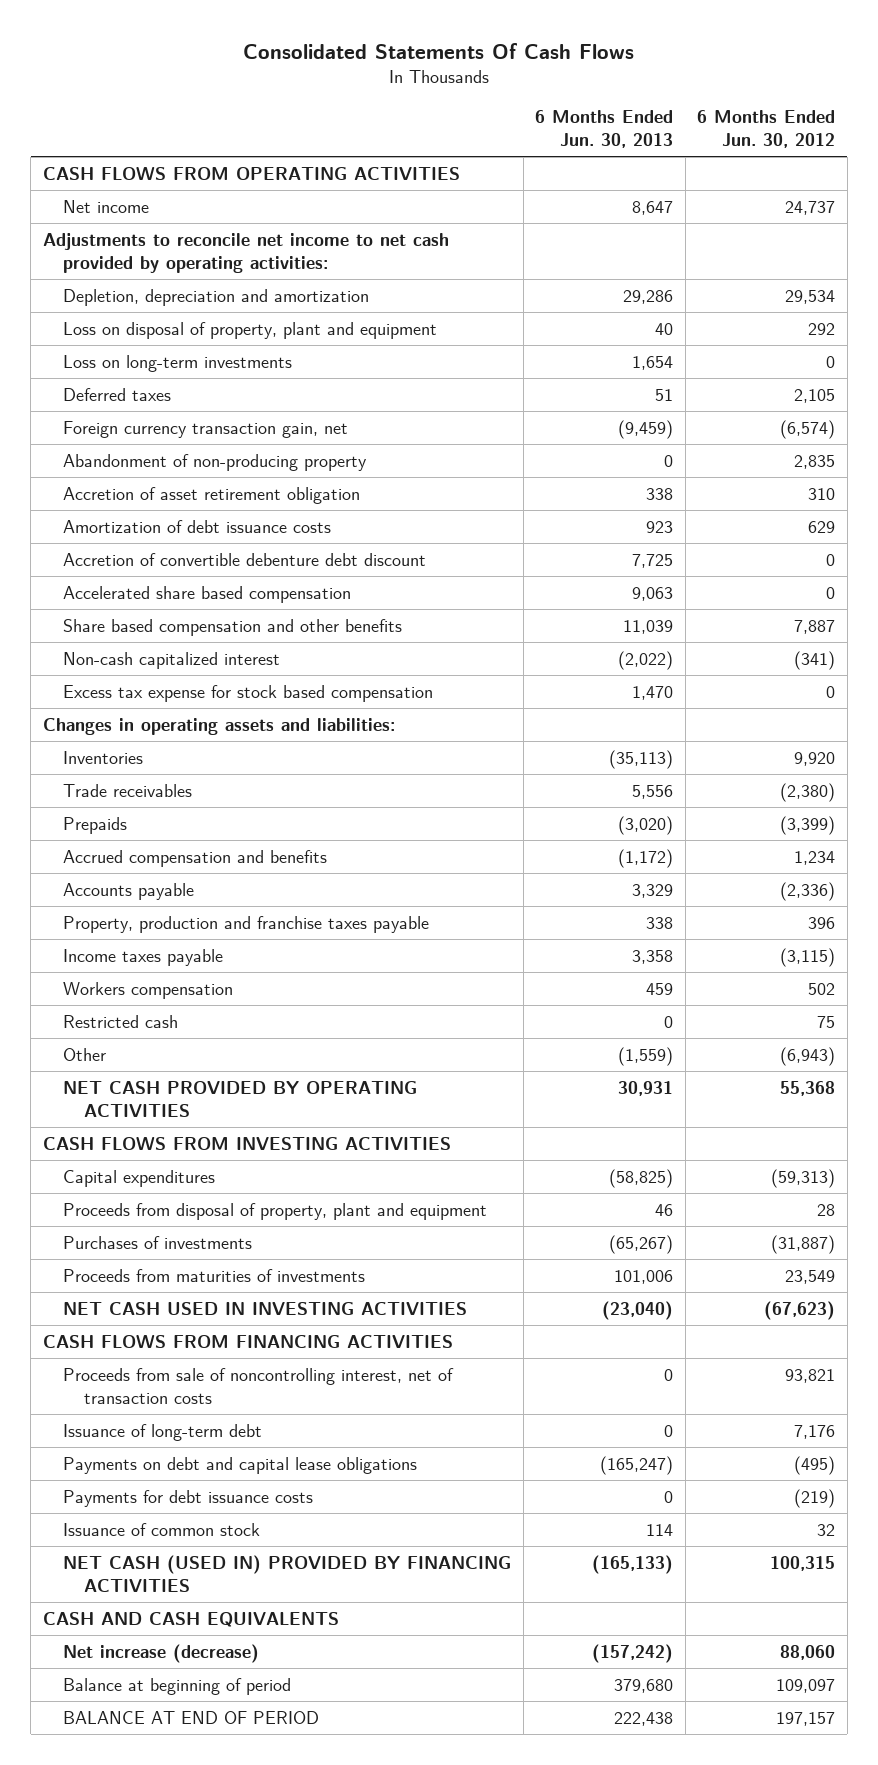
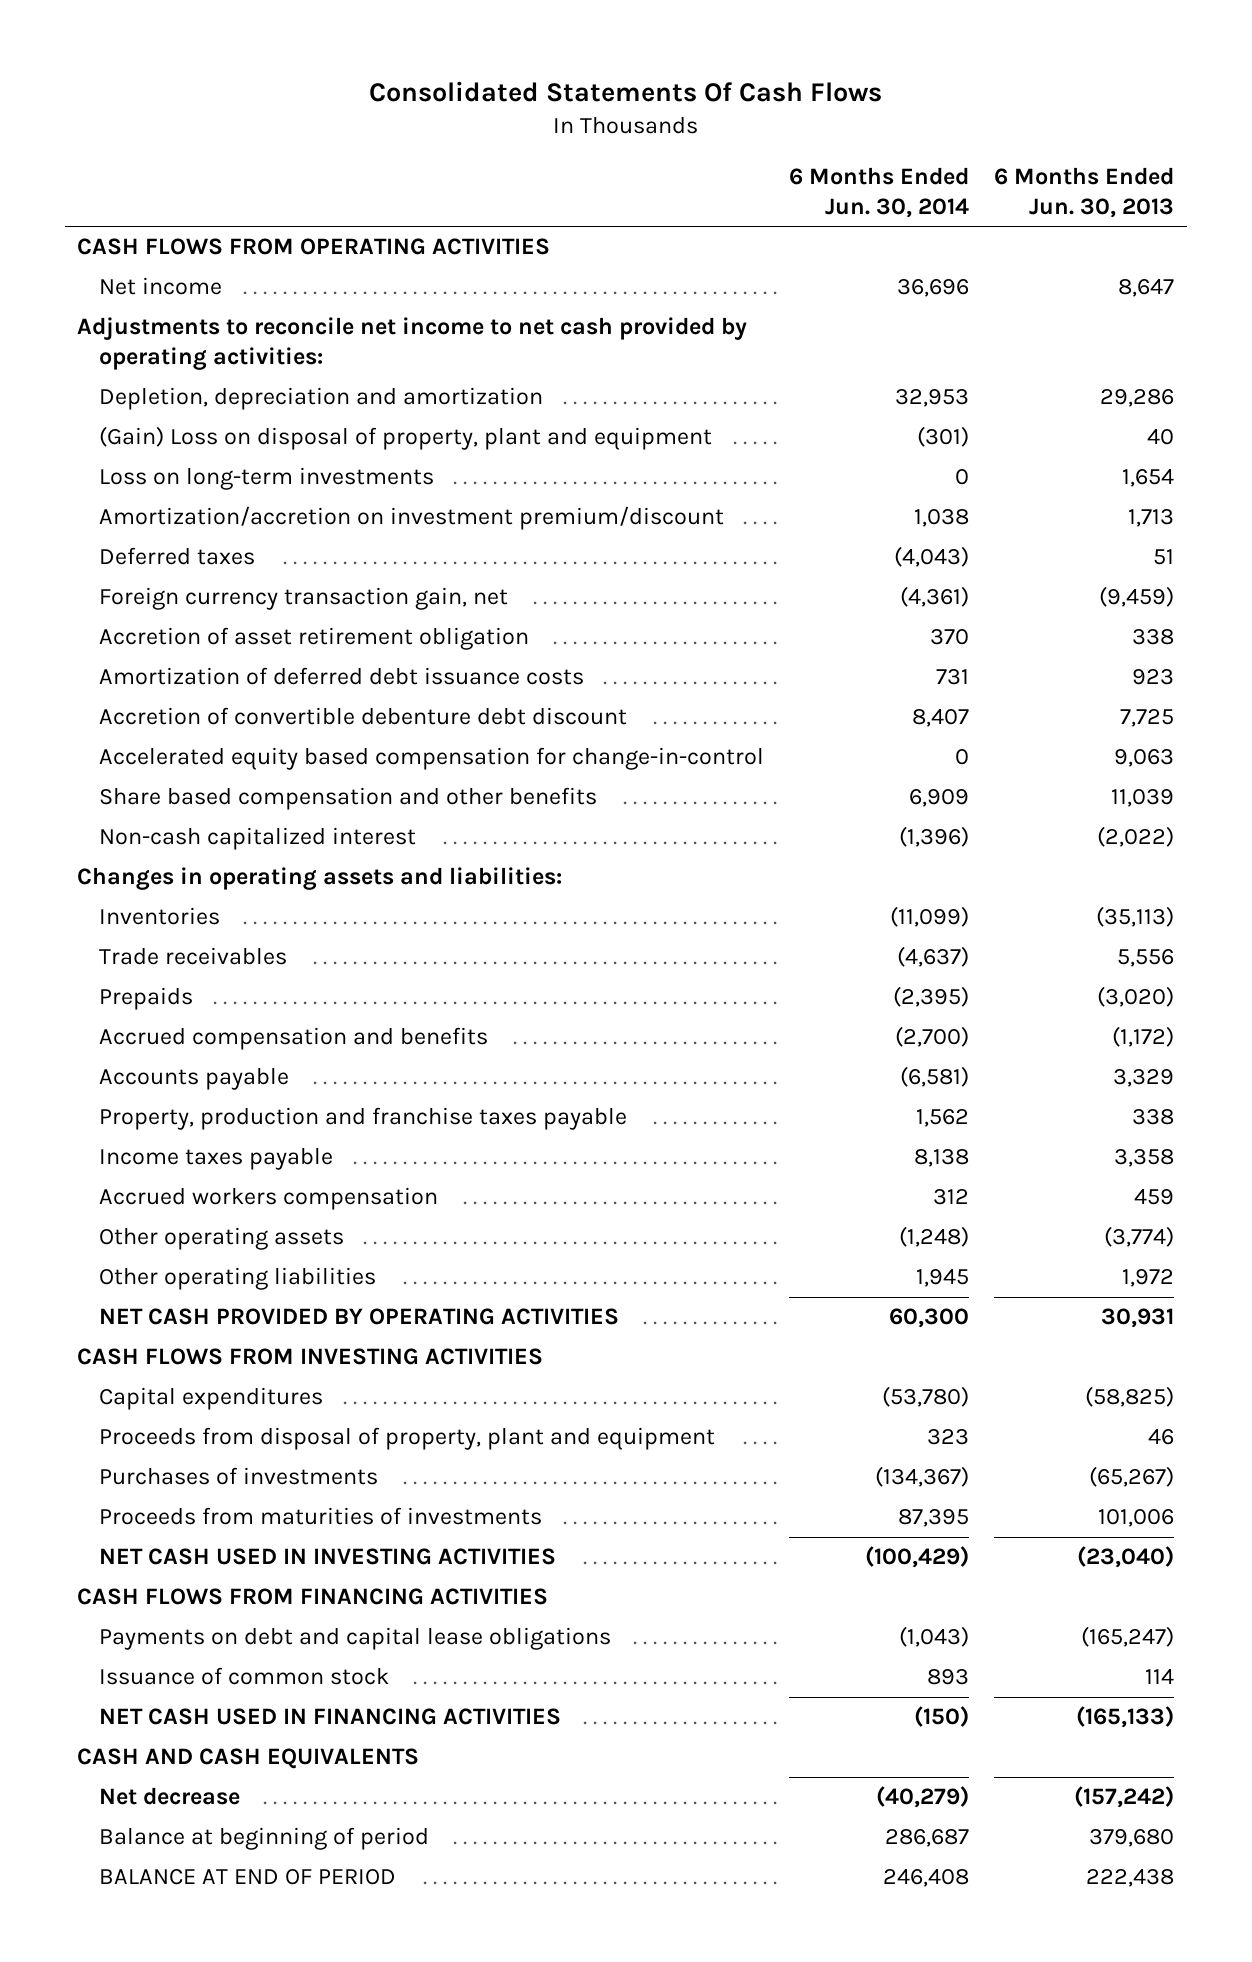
[697,110,836,149] 6 Months Ended Jun. 30, 2012 -> none
none -> [789,166,970,218] 6 Months Ended Jun. 30, 2014
[63,321,438,339] Loss on disposal of property, plant and equipment -> [98,426,712,451] (Gain) Loss on disposal of property, plant and equipment
none -> [98,506,724,531] Amortization/accretion on investment premium/discount
[63,453,368,471] Abandonment of non-producing property -> none
[63,519,332,533] Amortization of debt issuance costs -> [98,667,584,686] Amortization of deferred debt issuance costs
[63,585,352,603] Accelerated share based compensation -> [98,747,764,771] Accelerated equity based compensation for change-in-control
[63,684,434,702] Excess tax expense for stock based compensation -> none
[63,1014,179,1028] Restricted cash -> none
[63,1047,107,1061] Other -> none
[63,981,234,999] Workers compensation -> [98,1187,438,1211] Accrued workers compensation
none -> [98,1227,344,1251] Other operating assets
none -> [98,1267,376,1291] Other operating liabilities
[63,1367,455,1404] Proceeds from sale of noncontrolling interest, net of transaction costs -> none
[63,1423,263,1441] Issuance of long-term debt -> none
[63,1489,314,1507] Payments for debt issuance costs -> none
[63,1554,512,1592] NET CASH (USED IN) PROVIDED BY FINANCING ACTIVITIES -> [98,1708,561,1726] NET CASH USED IN FINANCING ACTIVITIES
[63,1643,260,1663] Net increase (decrease) -> [98,1787,240,1806] Net decrease

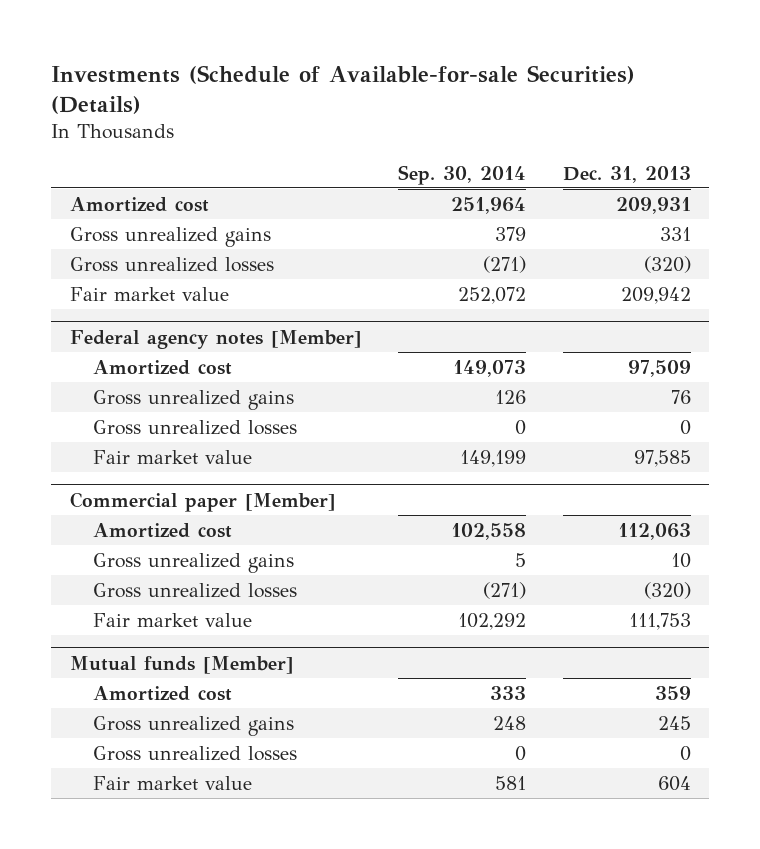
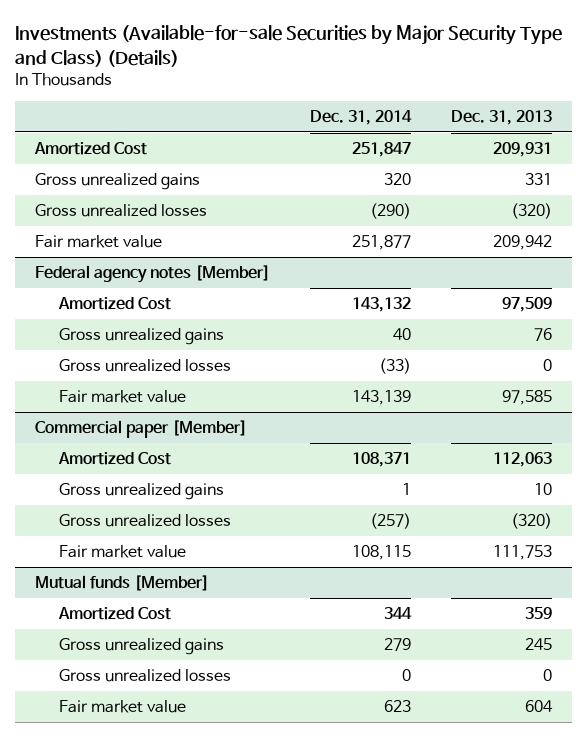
[51,64,636,114] Investments (Schedule of Available-for-sale Securities) (Details) -> [14,25,562,67] Investments (Available-for-sale Securities by Major Security Type and Class) (Details)
[398,164,527,185] Sep. 30, 2014 -> none
none -> [309,109,412,125] Dec. 31, 2014
[69,196,209,212] Amortized cost -> [33,142,147,156] Amortized Cost
[92,359,232,375] Amortized cost -> [57,297,171,311] Amortized Cost
[92,522,232,538] Amortized cost -> [57,452,171,466] Amortized Cost
[92,685,232,701] Amortized cost -> [57,607,171,621] Amortized Cost

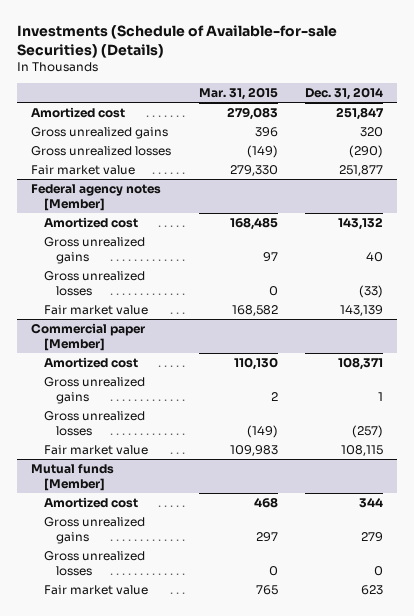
[14,25,562,67] Investments (Available-for-sale Securities by Major Security Type and Class) (Details) -> [17,25,338,58] Investments (Schedule of Available-for-sale Securities) (Details)
[451,109,553,125] Dec. 31, 2013 -> none
none -> [198,86,278,100] Mar. 31, 2015
[33,142,147,156] Amortized Cost -> [31,107,126,119] Amortized cost
[57,297,171,311] Amortized Cost -> [43,217,138,229] Amortized cost
[57,452,171,466] Amortized Cost -> [43,357,138,369] Amortized cost
[57,607,171,621] Amortized Cost -> [43,497,138,509] Amortized cost

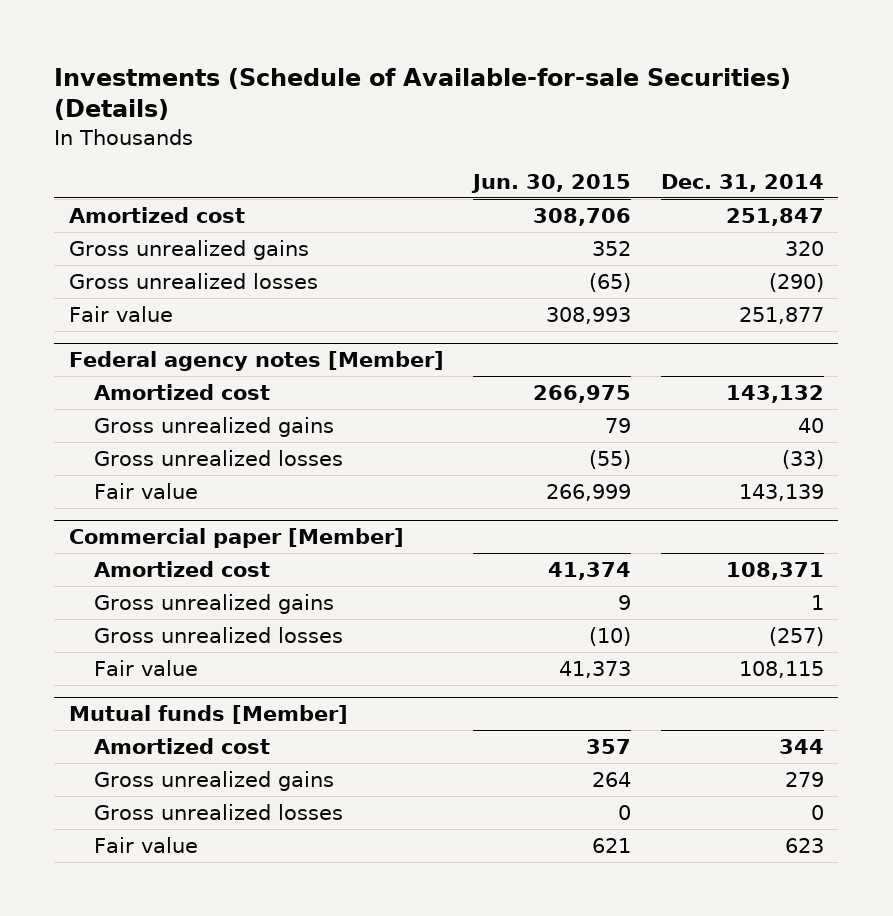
[198,86,278,100] Mar. 31, 2015 -> none
none -> [471,173,632,193] Jun. 30, 2015
[31,165,136,176] Fair market value -> [68,305,173,322] Fair value
[43,305,148,316] Fair market value -> [93,482,198,499] Fair value
[43,445,148,456] Fair market value -> [93,659,198,676] Fair value
[43,585,148,596] Fair market value -> [93,836,198,853] Fair value

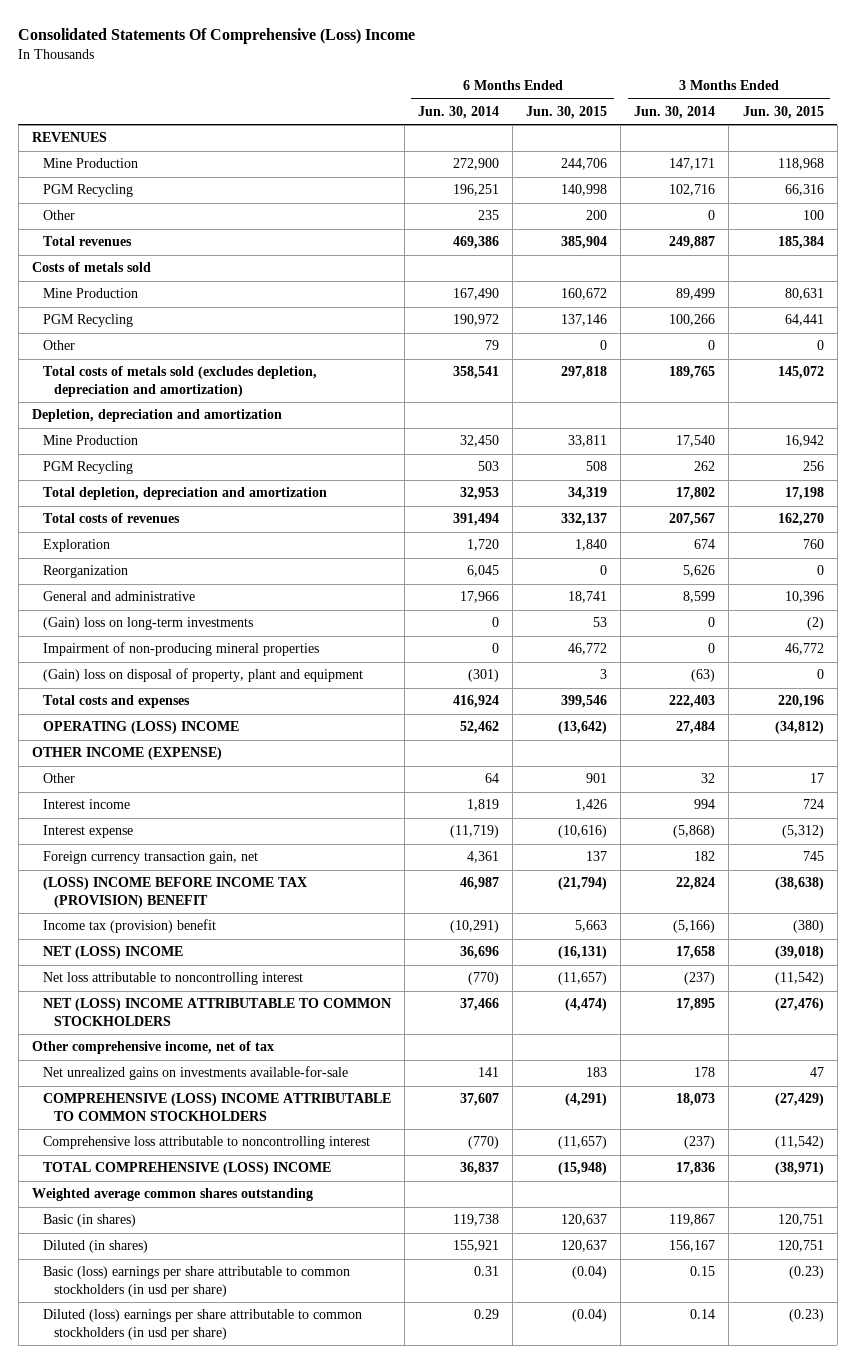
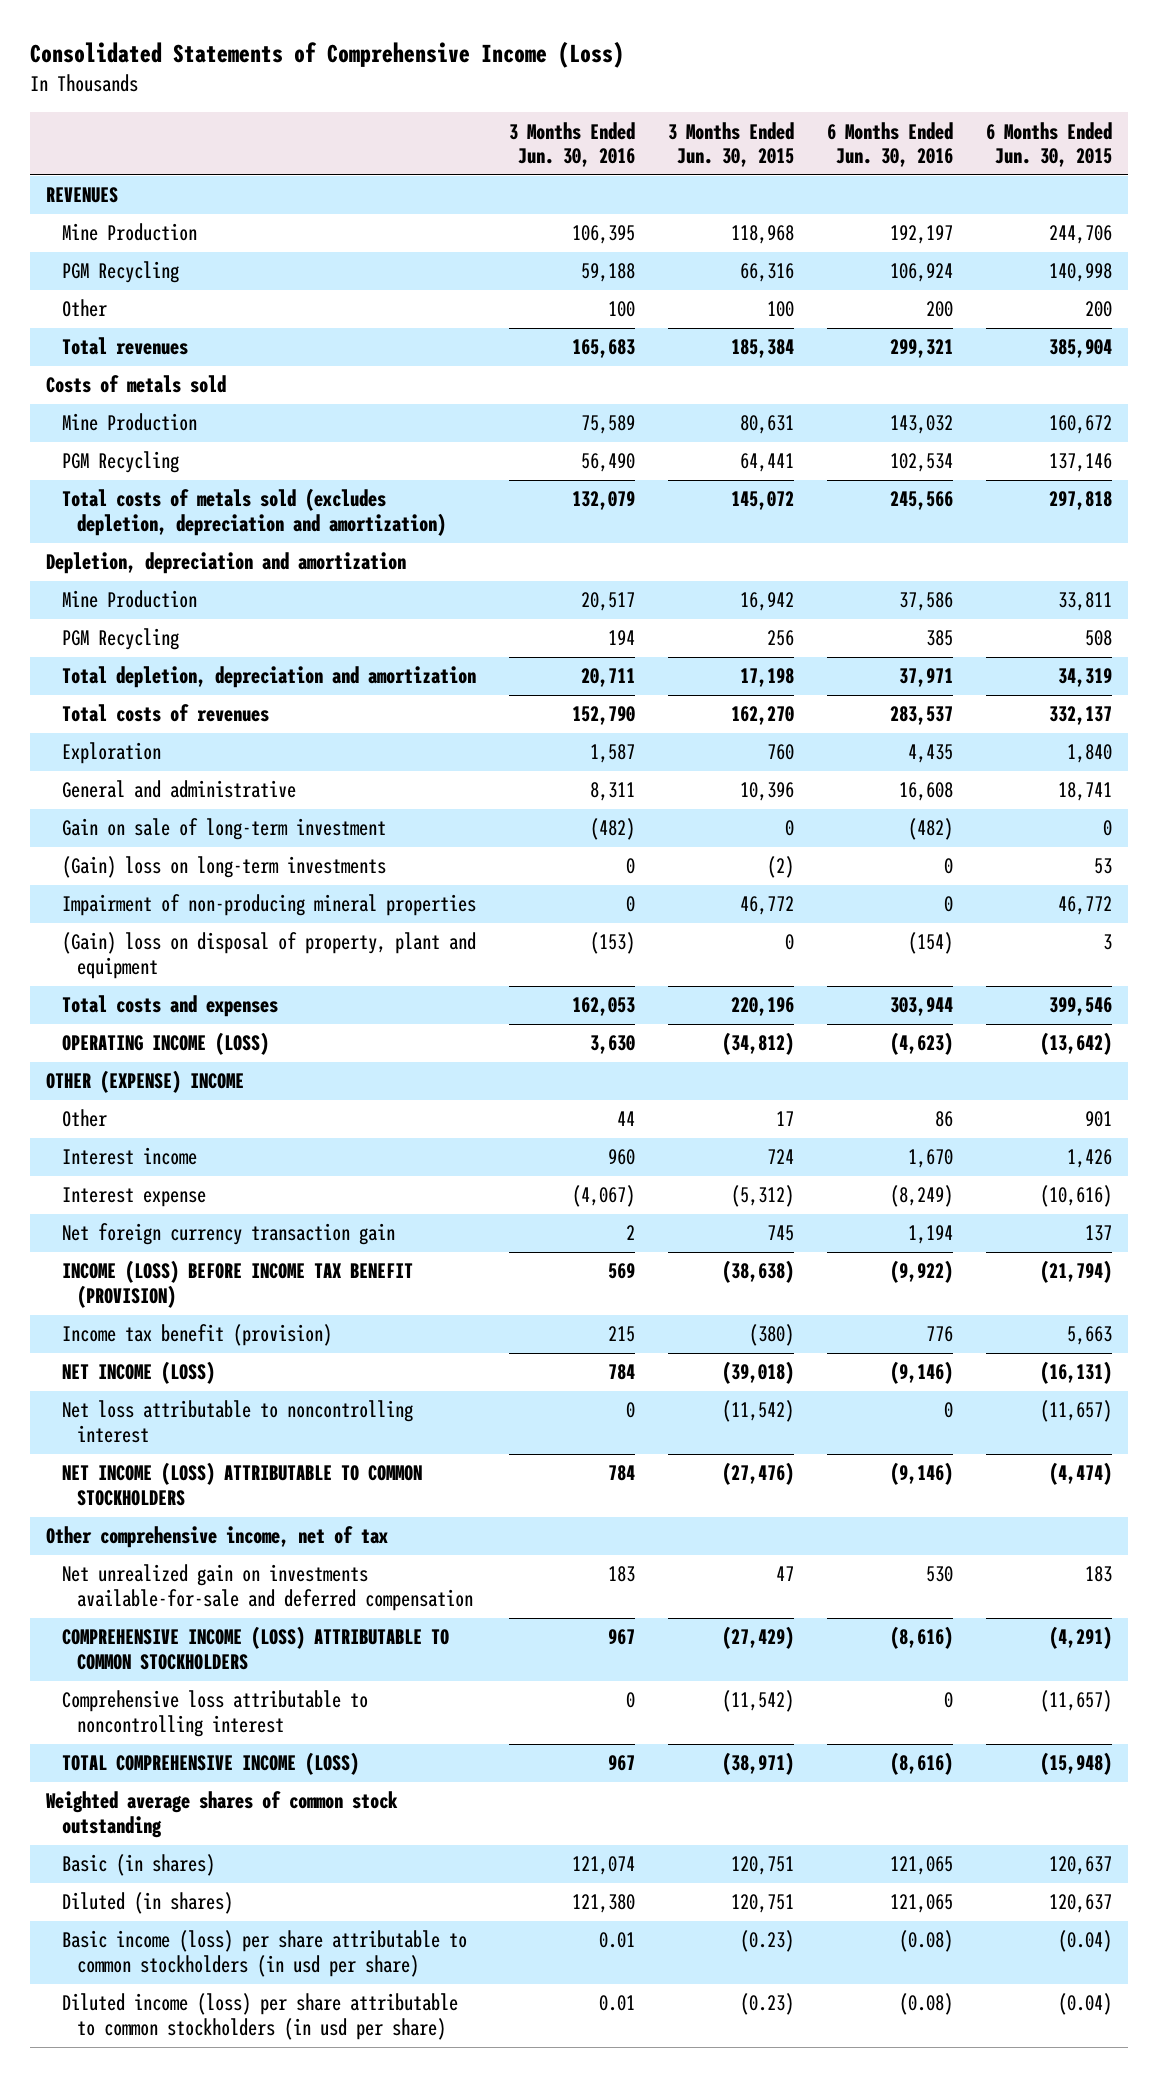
[18,27,416,44] Consolidated Statements Of Comprehensive (Loss) Income -> [29,41,624,69] Consolidated Statements of Comprehensive Income (Loss)
[418,105,500,119] Jun. 30, 2014 -> none
[634,105,716,119] Jun. 30, 2014 -> none
none -> [508,121,635,168] 3 Months Ended Jun. 30, 2016
none -> [826,121,953,168] 6 Months Ended Jun. 30, 2016
[42,340,75,351] Other -> none
[42,565,128,579] Reorganization -> none
none -> [61,818,386,841] Gain on sale of long-term investment
[42,721,239,735] OPERATING (LOSS) INCOME -> [61,1032,269,1056] OPERATING INCOME (LOSS)
[32,747,223,761] OTHER INCOME (EXPENSE) -> [46,1070,245,1094] OTHER (EXPENSE) INCOME
[42,851,258,865] Foreign currency transaction gain, net -> [61,1223,395,1246] Net foreign currency transaction gain
[42,877,307,908] (LOSS) INCOME BEFORE INCOME TAX (PROVISION) BENEFIT -> [61,1260,413,1309] INCOME (LOSS) BEFORE INCOME TAX BENEFIT (PROVISION)
[42,919,216,934] Income tax (provision) benefit -> [61,1324,332,1347] Income tax benefit (provision)
[42,946,183,960] NET (LOSS) INCOME -> [61,1361,215,1385] NET INCOME (LOSS)
[42,998,391,1026] NET (LOSS) INCOME ATTRIBUTABLE TO COMMON STOCKHOLDERS -> [61,1462,422,1507] NET INCOME (LOSS) ATTRIBUTABLE TO COMMON STOCKHOLDERS
[42,1066,348,1081] Net unrealized gains on investments available-for-sale -> [61,1564,474,1612] Net unrealized gain on investments available-for-sale and deferred compensation
[42,1093,391,1121] COMPREHENSIVE (LOSS) INCOME ATTRIBUTABLE TO COMMON STOCKHOLDERS -> [61,1626,449,1671] COMPREHENSIVE INCOME (LOSS) ATTRIBUTABLE TO COMMON STOCKHOLDERS
[42,1162,331,1176] TOTAL COMPREHENSIVE (LOSS) INCOME -> [61,1752,359,1776] TOTAL COMPREHENSIVE INCOME (LOSS)
[32,1188,314,1202] Weighted average common shares outstanding -> [46,1791,399,1839] Weighted average shares of common stock outstanding
[42,1266,350,1297] Basic (loss) earnings per share attributable to common stockholders (in usd per share) -> [61,1930,467,1978] Basic income (loss) per share attributable to common stockholders (in usd per share)
[42,1309,362,1340] Diluted (loss) earnings per share attributable to common stockholders (in usd per share) -> [61,1993,458,2041] Diluted income (loss) per share attributable to common stockholders (in usd per share)

